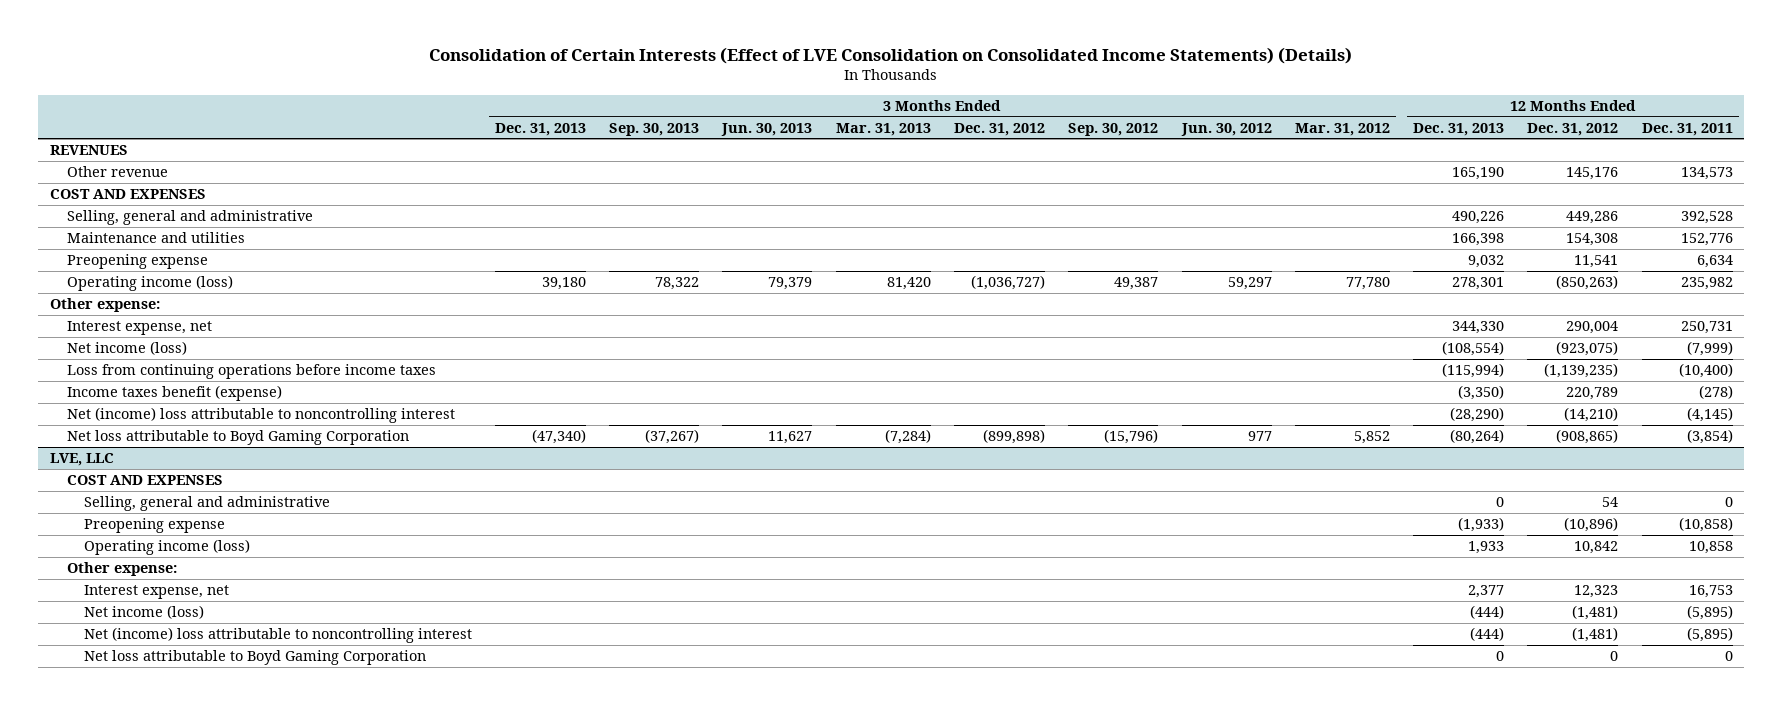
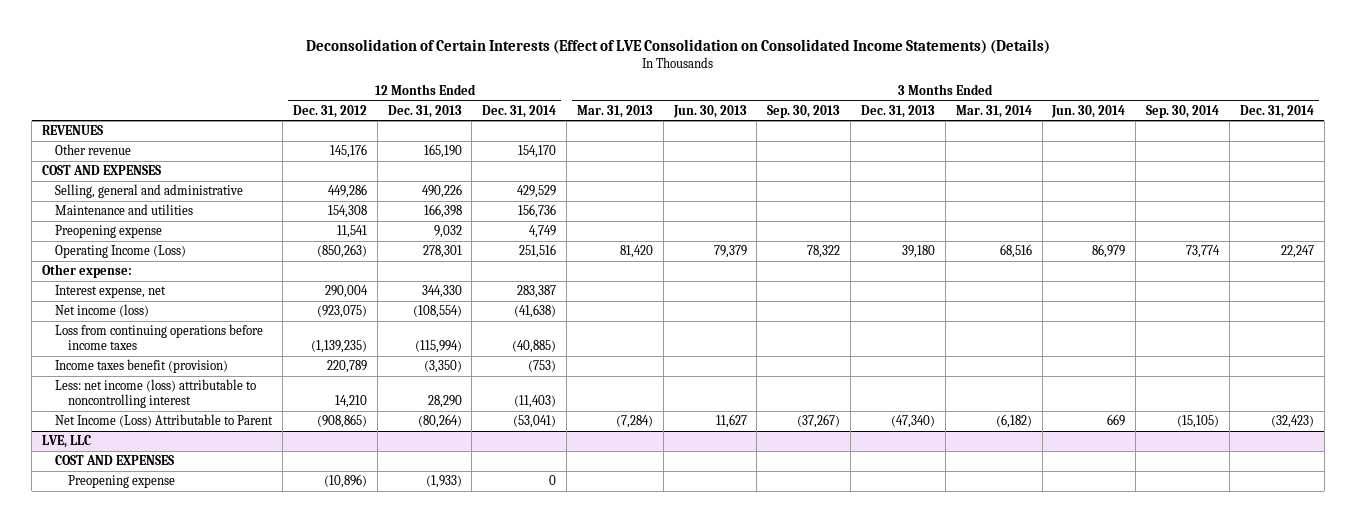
[429,46,1353,64] Consolidation of Certain Interests (Effect of LVE Consolidation on Consolidated Income Statements) (Details) -> [305,38,1050,54] Deconsolidation of Certain Interests (Effect of LVE Consolidation on Consolidated Income Statements) (Details)
[954,122,1046,136] Dec. 31, 2012 -> none
[1068,122,1159,136] Sep. 30, 2012 -> none
[1180,122,1272,136] Jun. 30, 2012 -> none
[1294,122,1390,136] Mar. 31, 2012 -> none
[1641,122,1733,136] Dec. 31, 2011 -> none
none -> [482,104,557,118] Dec. 31, 2014
none -> [955,104,1032,118] Mar. 31, 2014
none -> [1051,104,1126,118] Jun. 30, 2014
none -> [1146,104,1220,118] Sep. 30, 2014
none -> [1239,104,1314,118] Dec. 31, 2014
[66,275,233,292] Operating income (loss) -> [55,245,187,259] Operating Income (Loss)
[66,385,282,402] Income taxes benefit (expense) -> [55,359,229,374] Income taxes benefit (provision)
[66,407,455,424] Net (income) loss attributable to noncontrolling interest -> [55,379,257,409] Less: net income (loss) attributable to noncontrolling interest
[1450,407,1505,423] (28,290) -> [427,395,462,409] 28,290
[1564,407,1619,423] (14,210) -> [334,395,367,409] 14,210
[66,430,409,446] Net loss attributable to Boyd Gaming Corporation -> [55,414,274,428] Net Income (Loss) Attributable to Parent
[83,496,330,512] Selling, general and administrative -> none
[83,539,250,556] Operating income (loss) -> none
[66,562,177,577] Other expense: -> none
[83,585,229,600] Interest expense, net -> none
[83,605,204,620] Net income (loss) -> none
[83,627,472,644] Net (income) loss attributable to noncontrolling interest -> none
[83,650,426,666] Net loss attributable to Boyd Gaming Corporation -> none

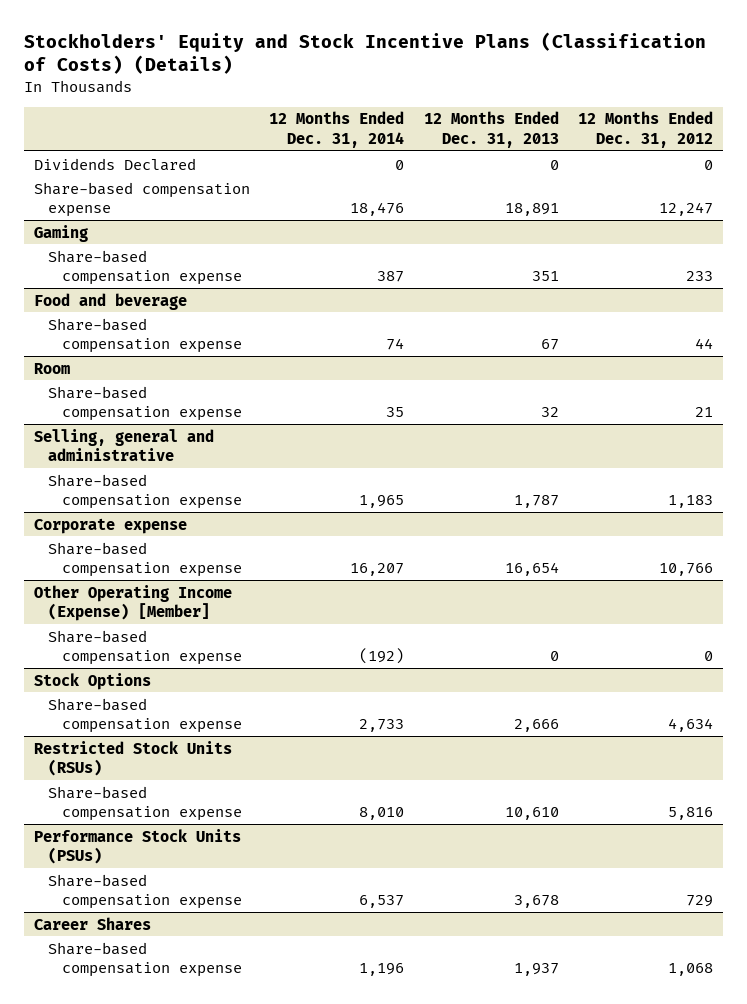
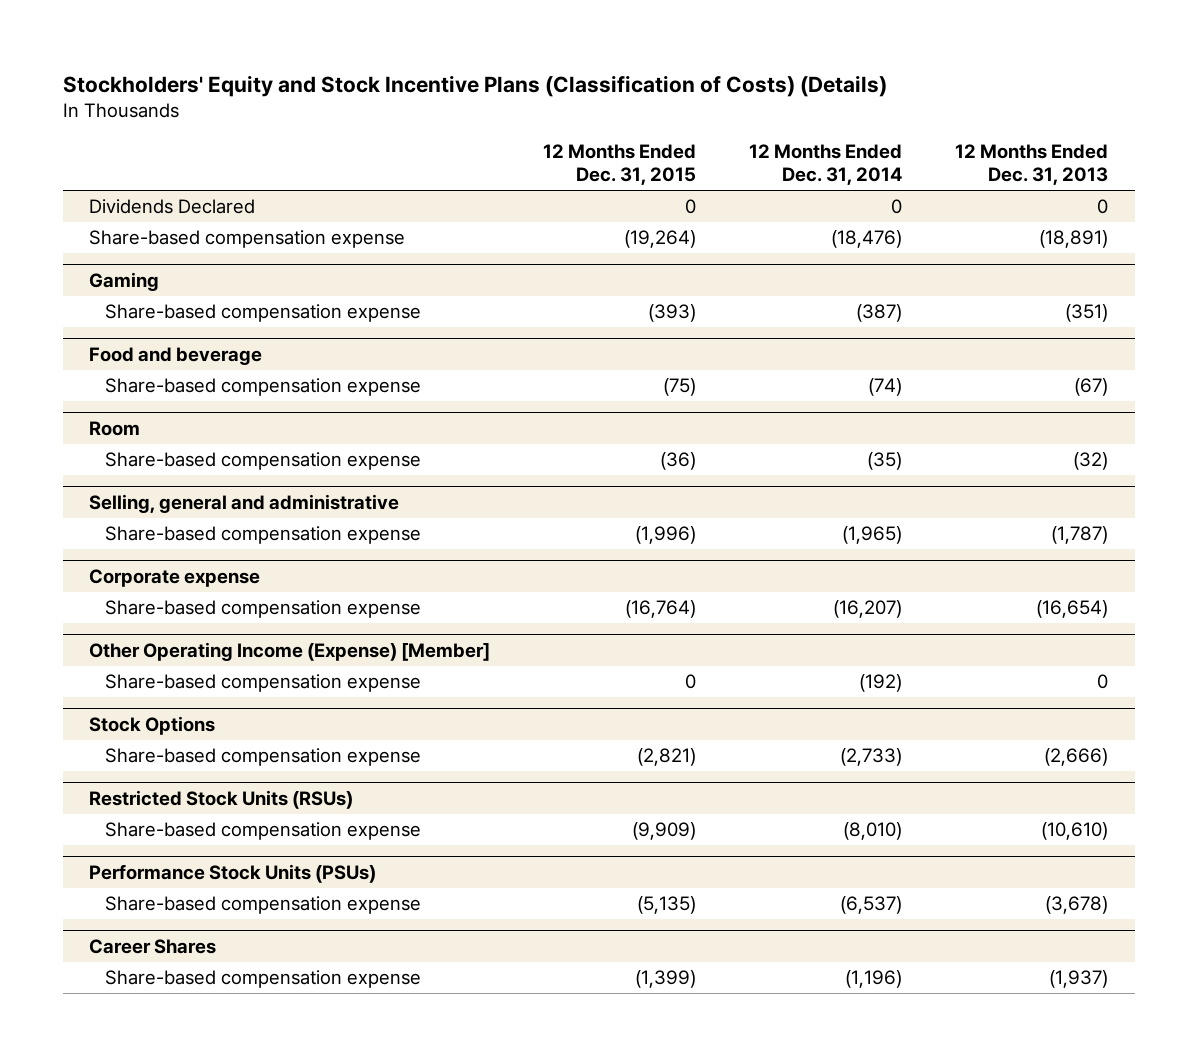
[577,111,713,148] 12 Months Ended Dec. 31, 2012 -> none
none -> [543,143,697,186] 12 Months Ended Dec. 31, 2015
[350,201,405,216] 18,476 -> [831,230,903,249] (18,476)
[504,202,559,216] 18,891 -> [1039,230,1109,249] (18,891)
[377,270,405,282] 387 -> [856,304,903,323] (387)
[531,270,559,281] 351 -> [1065,304,1109,323] (351)
[386,337,405,350] 74 -> [868,378,903,397] (74)
[540,338,559,350] 67 -> [1074,378,1109,397] (67)
[386,406,405,417] 35 -> [867,452,903,471] (35)
[540,406,559,417] 32 -> [1073,452,1109,471] (32)
[359,494,405,508] 1,965 -> [842,526,903,545] (1,965)
[513,494,559,508] 1,787 -> [1051,526,1109,545] (1,787)
[350,562,405,576] 16,207 -> [833,600,903,619] (16,207)
[504,561,559,576] 16,654 -> [1036,600,1109,619] (16,654)
[359,718,405,732] 2,733 -> [840,748,903,767] (2,733)
[513,718,559,732] 2,666 -> [1044,748,1109,767] (2,666)
[359,806,405,820] 8,010 -> [843,822,903,841] (8,010)
[504,806,559,820] 10,610 -> [1041,822,1109,841] (10,610)
[359,894,405,908] 6,537 -> [840,896,903,915] (6,537)
[513,894,559,908] 3,678 -> [1045,896,1109,915] (3,678)
[359,962,405,976] 1,196 -> [845,970,903,989] (1,196)
[513,962,559,976] 1,937 -> [1049,970,1109,989] (1,937)

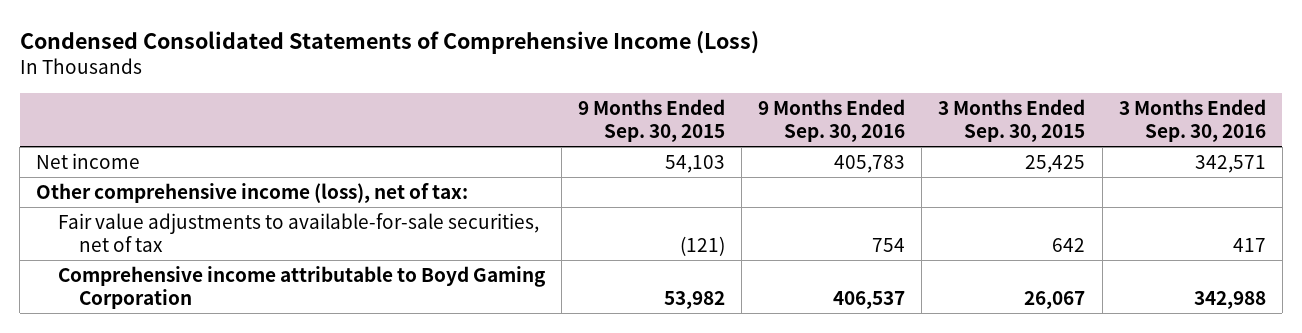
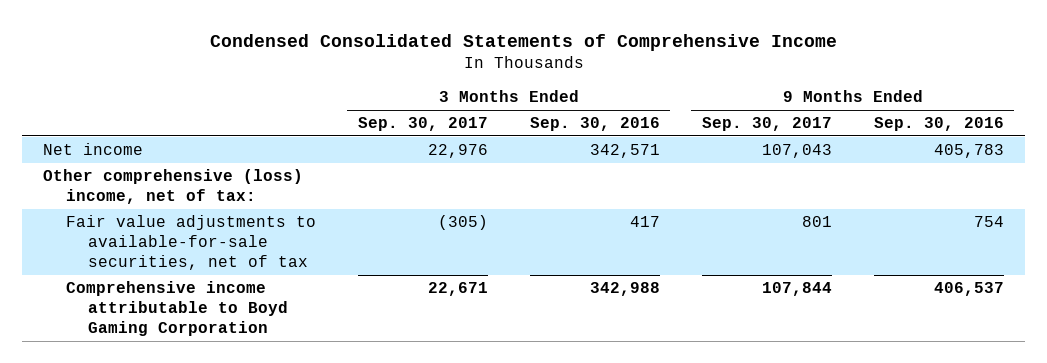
[19,30,759,54] Condensed Consolidated Statements of Comprehensive Income (Loss) -> [209,33,837,51] Condensed Consolidated Statements of Comprehensive Income
[577,98,725,143] 9 Months Ended Sep. 30, 2015 -> none
[938,98,1086,143] 3 Months Ended Sep. 30, 2015 -> none
none -> [357,117,488,132] Sep. 30, 2017
none -> [701,117,832,132] Sep. 30, 2017
[36,182,469,203] Other comprehensive income (loss), net of tax: -> [43,169,304,205] Other comprehensive (loss) income, net of tax:

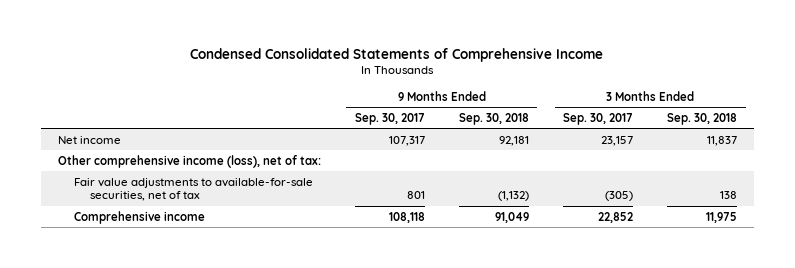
[529,117,660,132] Sep. 30, 2016 -> none
[873,117,1004,132] Sep. 30, 2016 -> none
none -> [458,112,529,125] Sep. 30, 2018
none -> [667,112,738,125] Sep. 30, 2018
[427,144,488,159] 22,976 -> [601,135,634,146] 23,157
[761,144,832,159] 107,043 -> [388,135,425,146] 107,317
[43,169,304,205] Other comprehensive (loss) income, net of tax: -> [57,154,321,168] Other comprehensive income (loss), net of tax:
[65,281,289,337] Comprehensive income attributable to Boyd Gaming Corporation -> [73,210,205,224] Comprehensive income
[427,282,488,297] 22,671 -> [598,211,634,223] 22,852
[761,282,832,297] 107,844 -> [388,211,425,223] 108,118

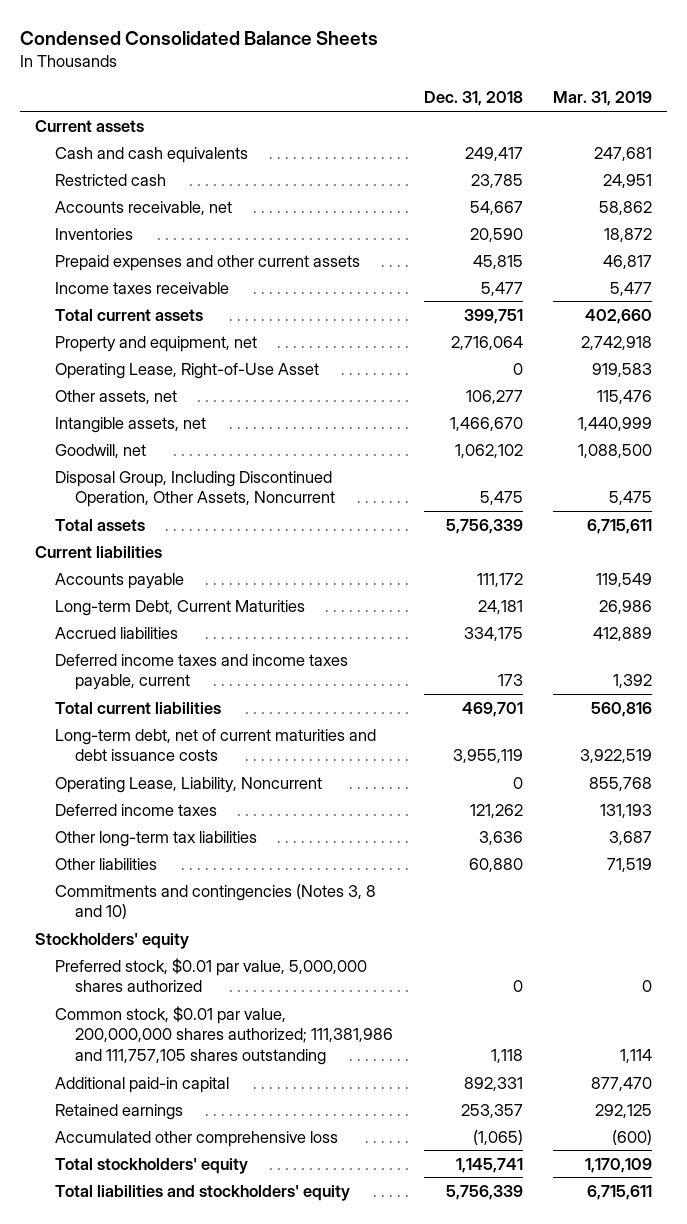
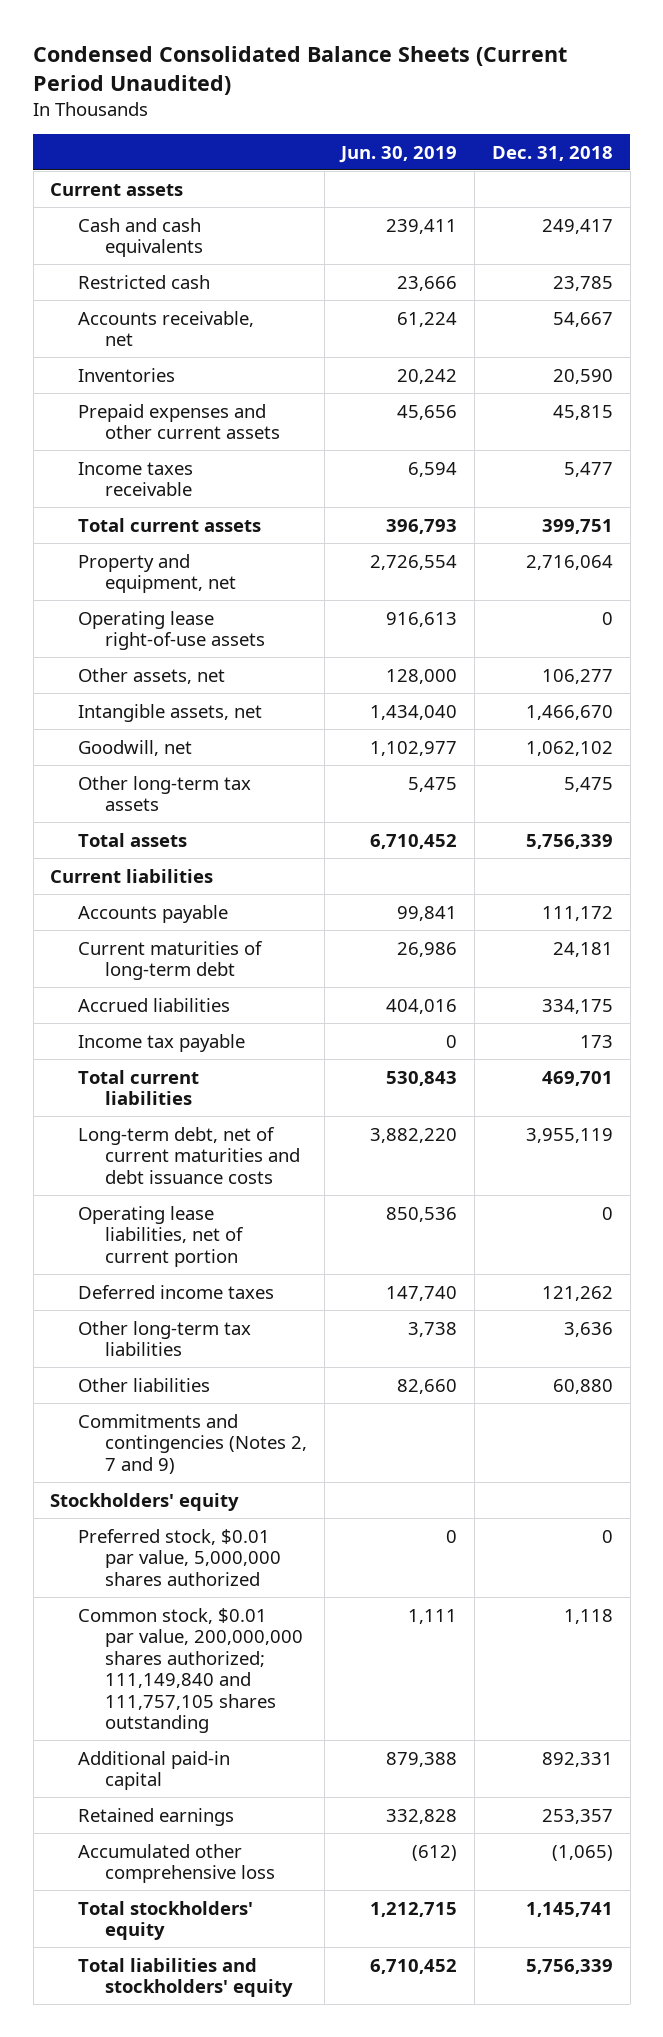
[19,31,378,46] Condensed Consolidated Balance Sheets -> [33,45,568,95] Condensed Consolidated Balance Sheets (Current Period Unaudited)
[553,91,653,107] Mar. 31, 2019 -> none
none -> [339,145,458,163] Jun. 30, 2019
[55,362,320,379] Operating Lease, Right-of-Use Asset -> [77,610,266,651] Operating lease right-of-use assets
[55,470,336,508] Disposal Group, Including Discontinued Operation, Other Assets, Noncurrent -> [77,775,251,812] Other long-term tax assets
[55,599,306,616] Long-term Debt, Current Maturities -> [77,940,263,981] Current maturities of long-term debt
[55,653,349,691] Deferred income taxes and income taxes payable, current -> [77,1033,245,1052] Income tax payable
[55,776,323,793] Operating Lease, Liability, Noncurrent -> [77,1205,245,1267] Operating lease liabilities, net of current portion
[55,883,377,920] Commitments and contingencies (Notes 3, 8 and 10) -> [77,1413,308,1474] Commitments and contingencies (Notes 2, 7 and 9)
[55,1005,394,1065] Common stock, $0.01 par value, 200,000,000 shares authorized; 111,381,986 and 111,757,105 shares outstanding -> [77,1607,304,1734] Common stock, $0.01 par value, 200,000,000 shares authorized; 111,149,840 and 111,757,105 shares outstanding

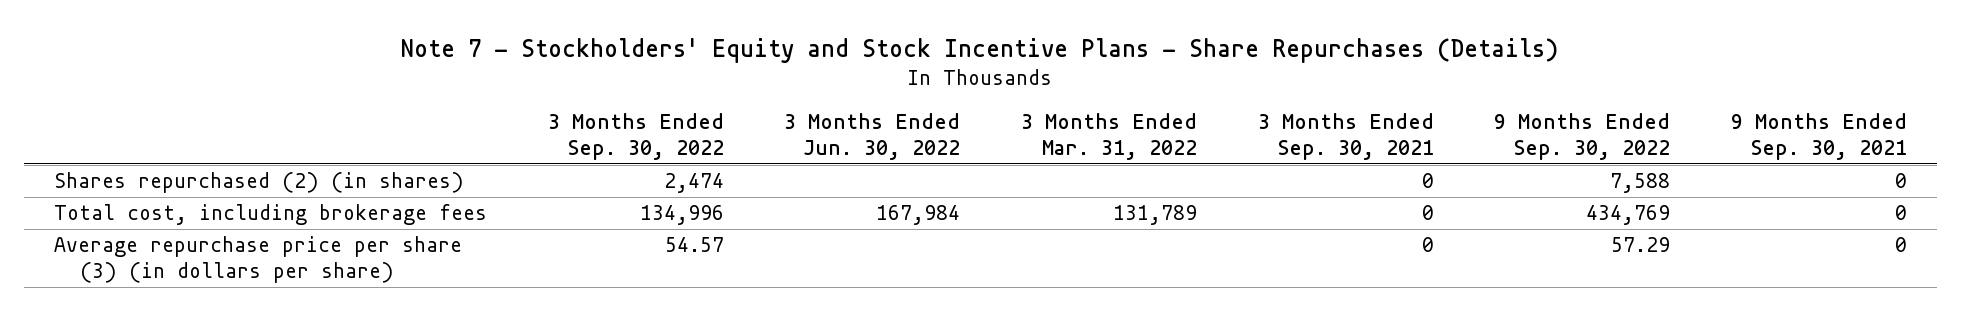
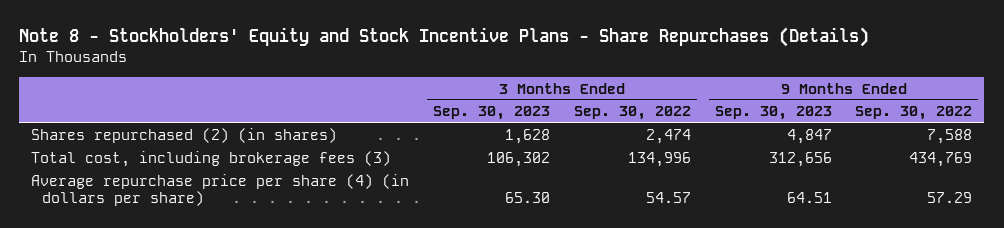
[401,37,1559,63] Note 7 - Stockholders' Equity and Stock Incentive Plans - Share Repurchases (Details) -> [19,27,870,48] Note 8 - Stockholders' Equity and Stock Incentive Plans - Share Repurchases (Details)
[784,113,961,160] 3 Months Ended Jun. 30, 2022 -> none
[1020,113,1197,160] 3 Months Ended Mar. 31, 2022 -> none
[1257,113,1434,160] 3 Months Ended Sep. 30, 2021 -> none
[1730,113,1907,160] 9 Months Ended Sep. 30, 2021 -> none
none -> [432,106,550,121] Sep. 30, 2023
none -> [714,106,832,121] Sep. 30, 2023
[54,204,488,226] Total cost, including brokerage fees -> [31,150,392,167] Total cost, including brokerage fees (3)
[54,236,463,283] Average repurchase price per share (3) (in dollars per share) -> [31,173,410,206] Average repurchase price per share (4) (in dollars per share)

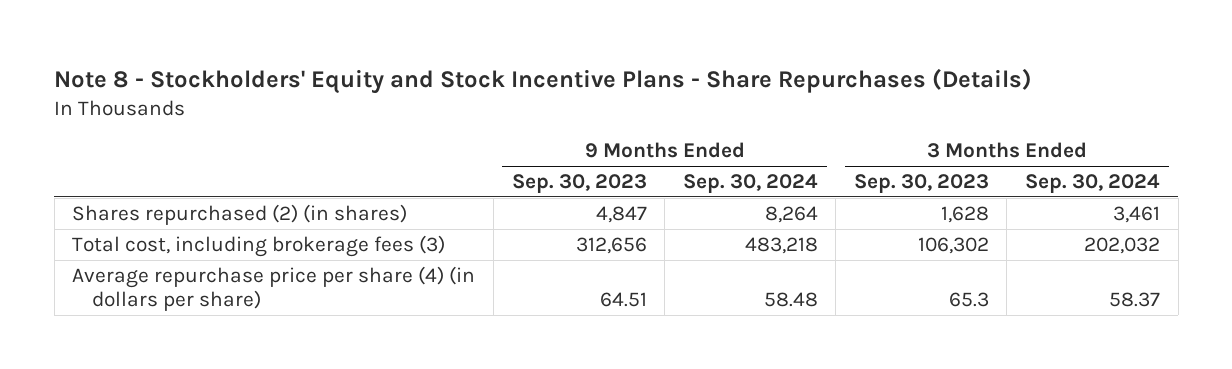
[573,106,691,121] Sep. 30, 2022 -> none
[855,106,973,121] Sep. 30, 2022 -> none
none -> [682,173,818,193] Sep. 30, 2024
none -> [1024,173,1160,193] Sep. 30, 2024
[504,191,550,203] 65.30 -> [948,292,989,308] 65.3

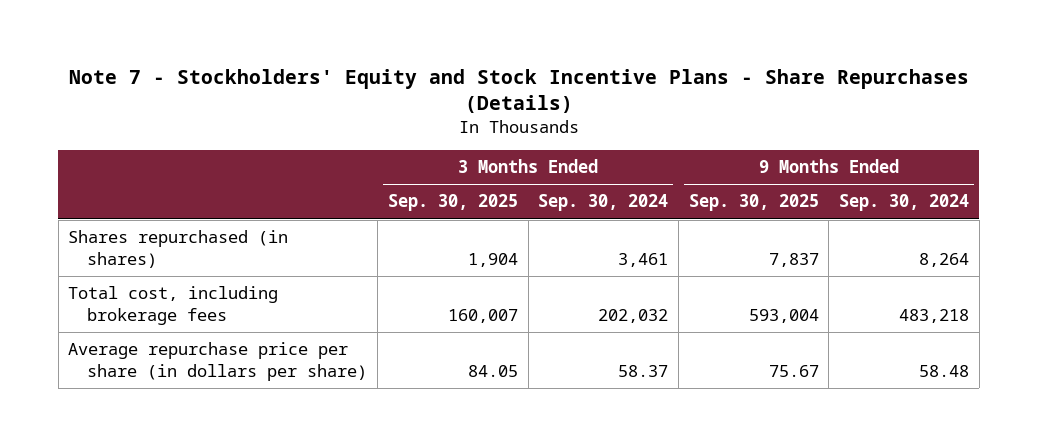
[54,67,1033,94] Note 8 - Stockholders' Equity and Stock Incentive Plans - Share Repurchases (Details) -> [68,69,969,114] Note 7 - Stockholders' Equity and Stock Incentive Plans - Share Repurchases (Details)
[511,173,647,193] Sep. 30, 2023 -> none
[853,173,989,193] Sep. 30, 2023 -> none
none -> [387,194,518,212] Sep. 30, 2025
none -> [688,194,819,212] Sep. 30, 2025
[72,203,408,225] Shares repurchased (2) (in shares) -> [68,230,289,269] Shares repurchased (in shares)
[72,234,446,257] Total cost, including brokerage fees (3) -> [68,286,279,326] Total cost, including brokerage fees
[72,265,476,312] Average repurchase price per share (4) (in dollars per share) -> [68,342,368,382] Average repurchase price per share (in dollars per share)

